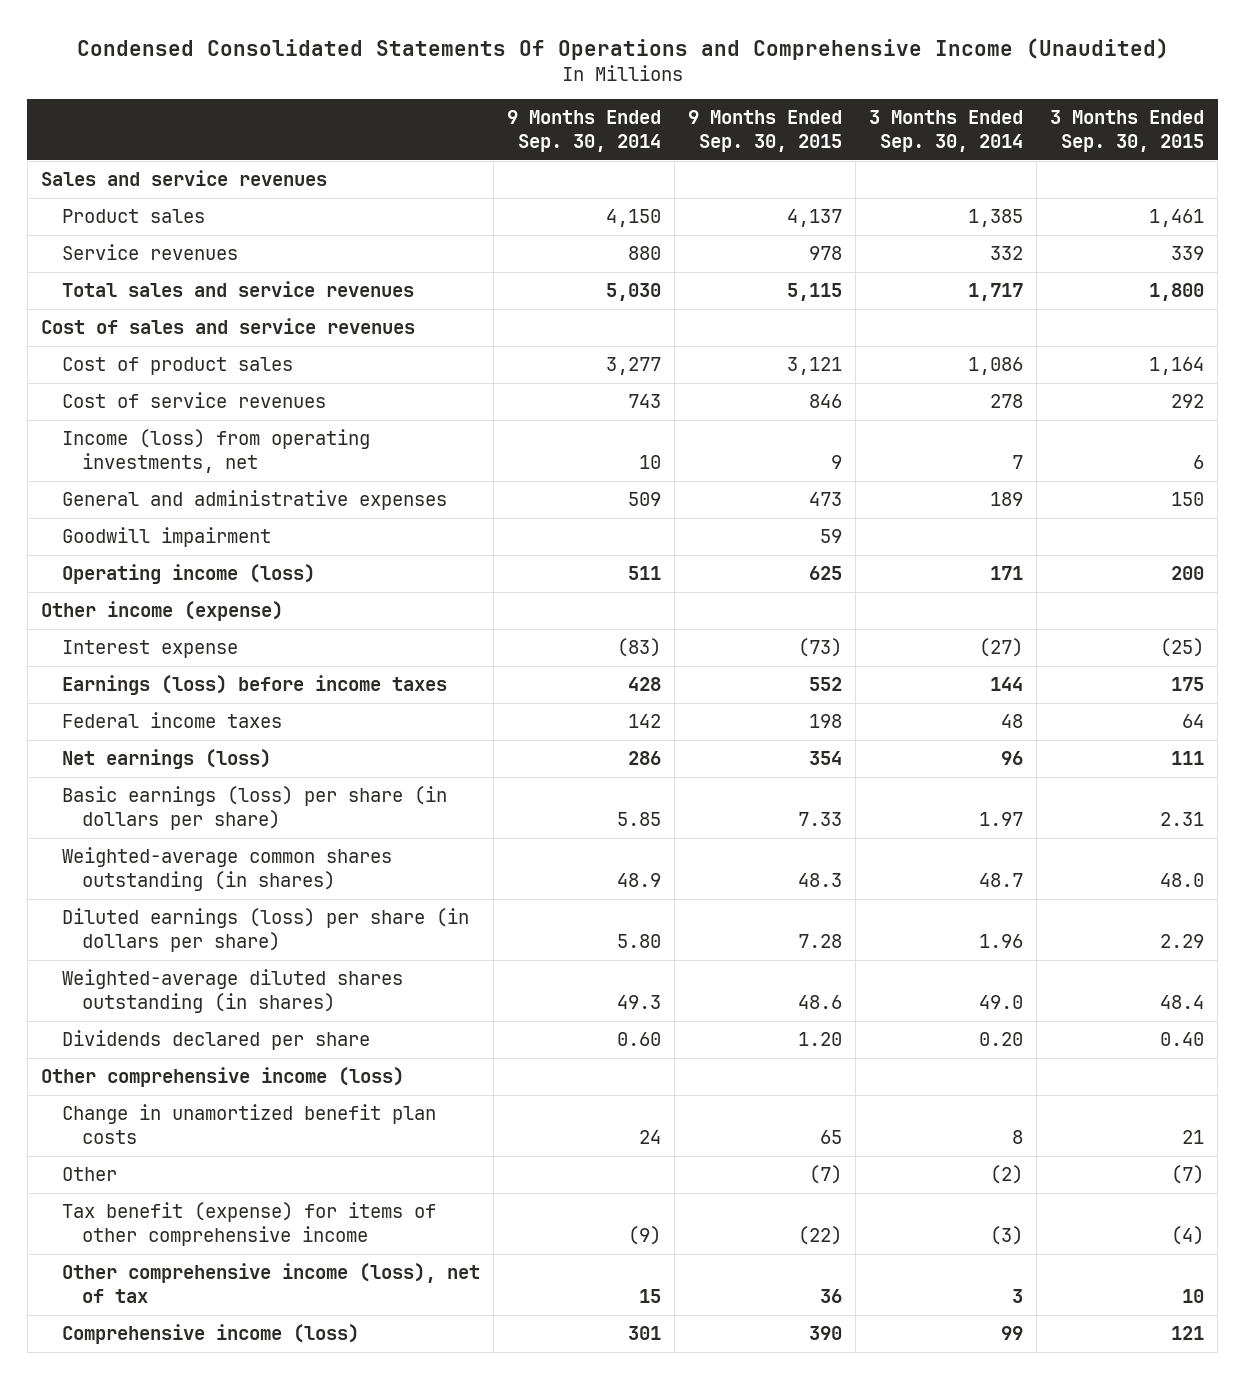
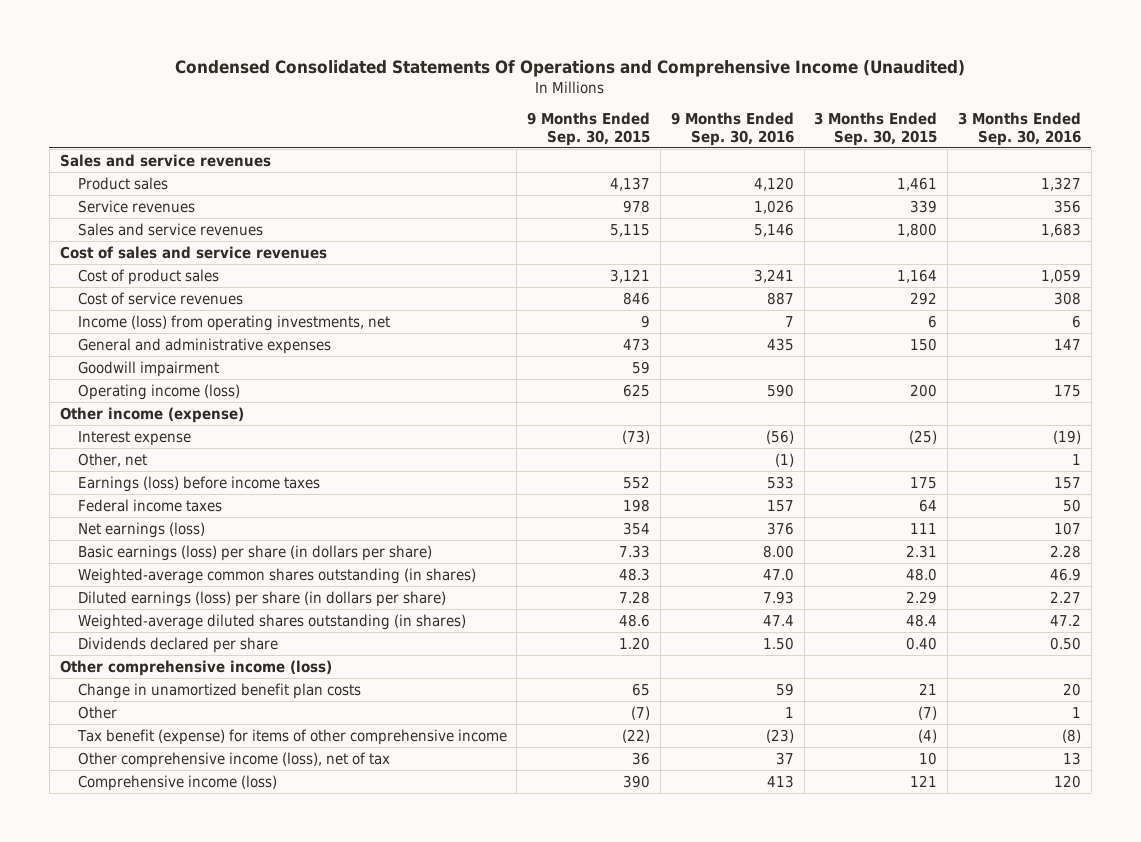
[506,110,661,152] 9 Months Ended Sep. 30, 2014 -> none
[869,110,1024,152] 3 Months Ended Sep. 30, 2014 -> none
none -> [670,112,794,146] 9 Months Ended Sep. 30, 2016
none -> [958,112,1082,146] 3 Months Ended Sep. 30, 2016
[61,281,414,298] Total sales and service revenues -> [77,222,263,236] Sales and service revenues
none -> [77,452,147,467] Other, net

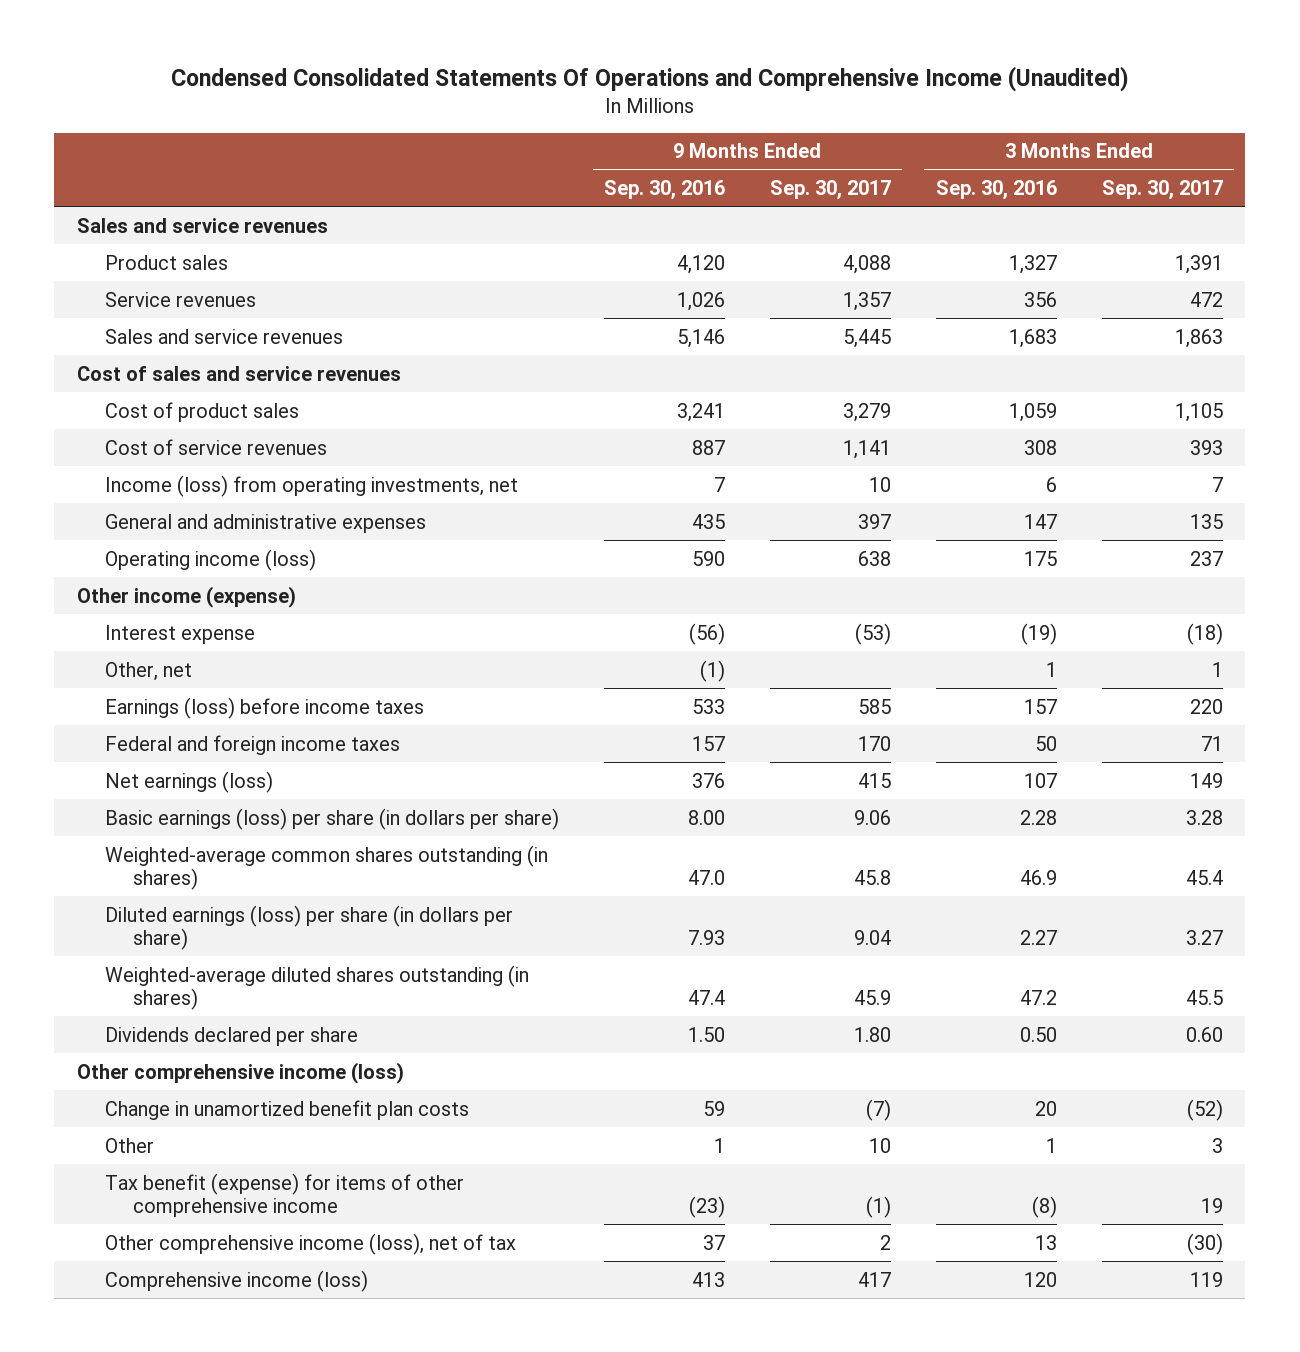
[527,112,651,146] 9 Months Ended Sep. 30, 2015 -> none
[814,112,938,146] 3 Months Ended Sep. 30, 2015 -> none
none -> [769,180,891,201] Sep. 30, 2017
none -> [1101,180,1223,201] Sep. 30, 2017
[77,360,219,377] Goodwill impairment -> none
[77,498,222,512] Federal income taxes -> [104,734,400,755] Federal and foreign income taxes

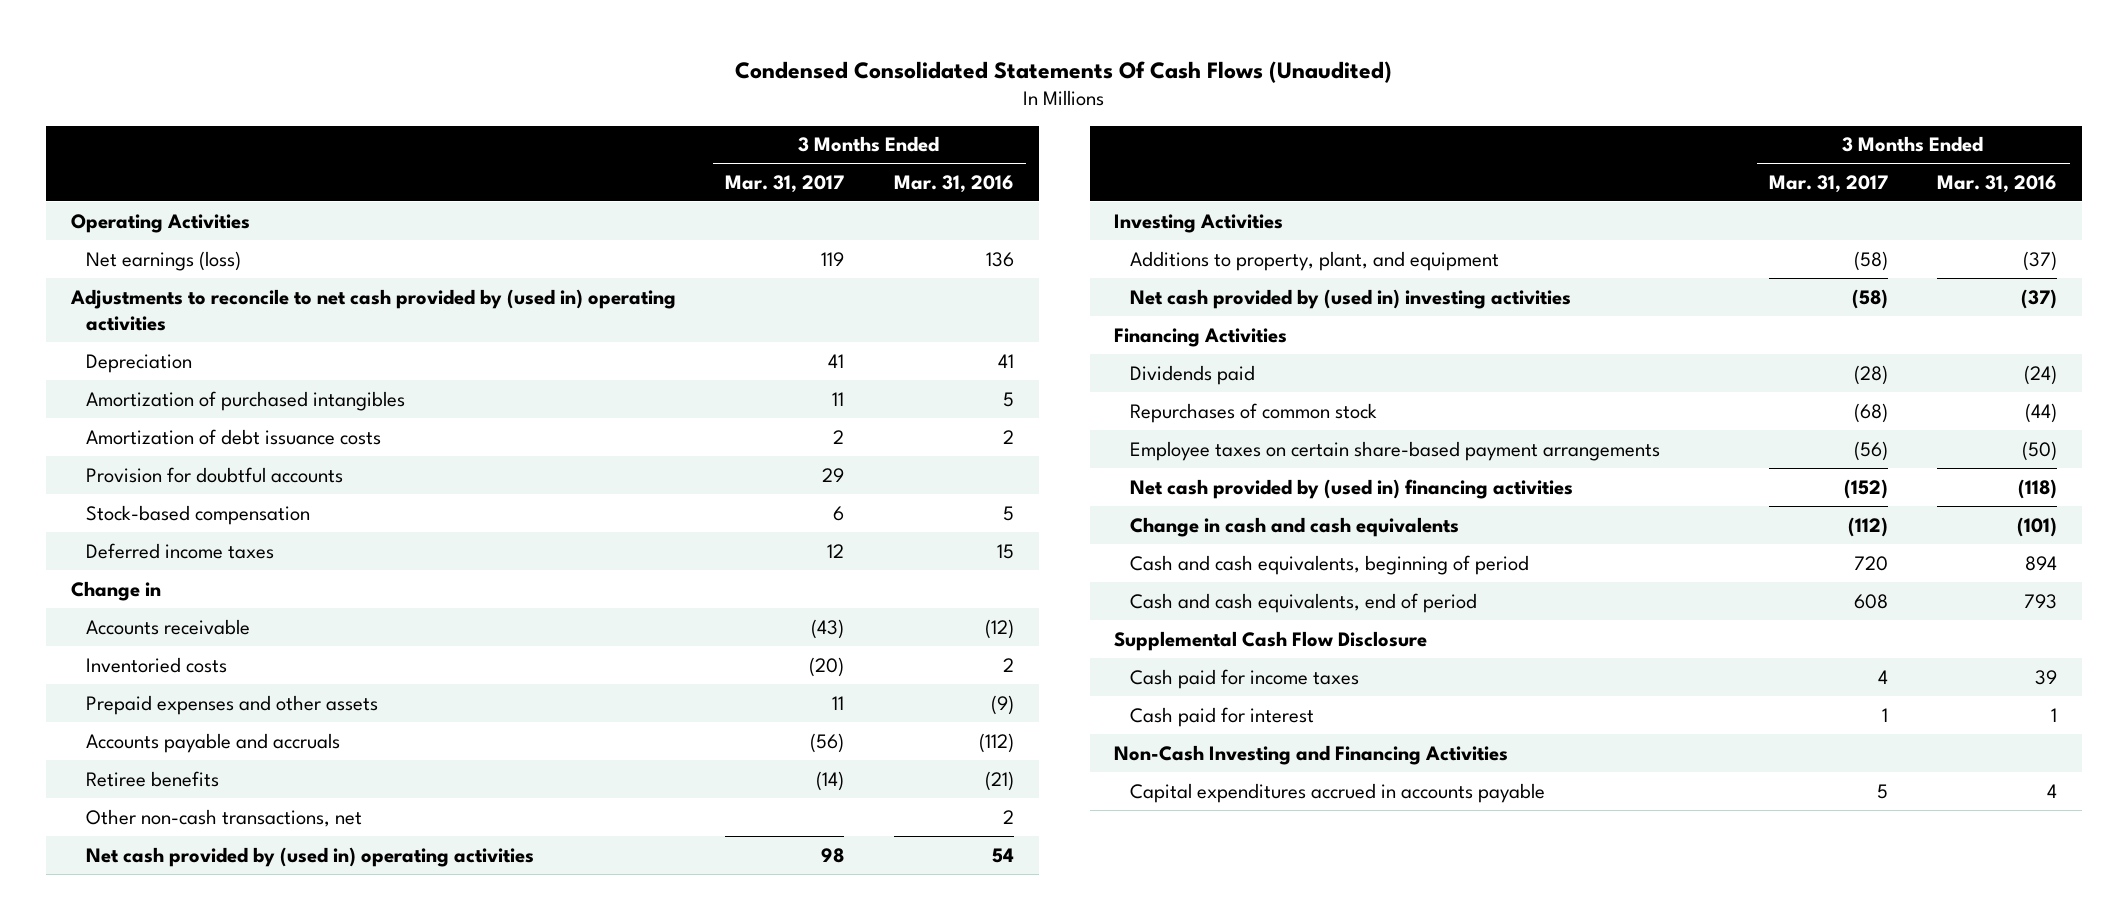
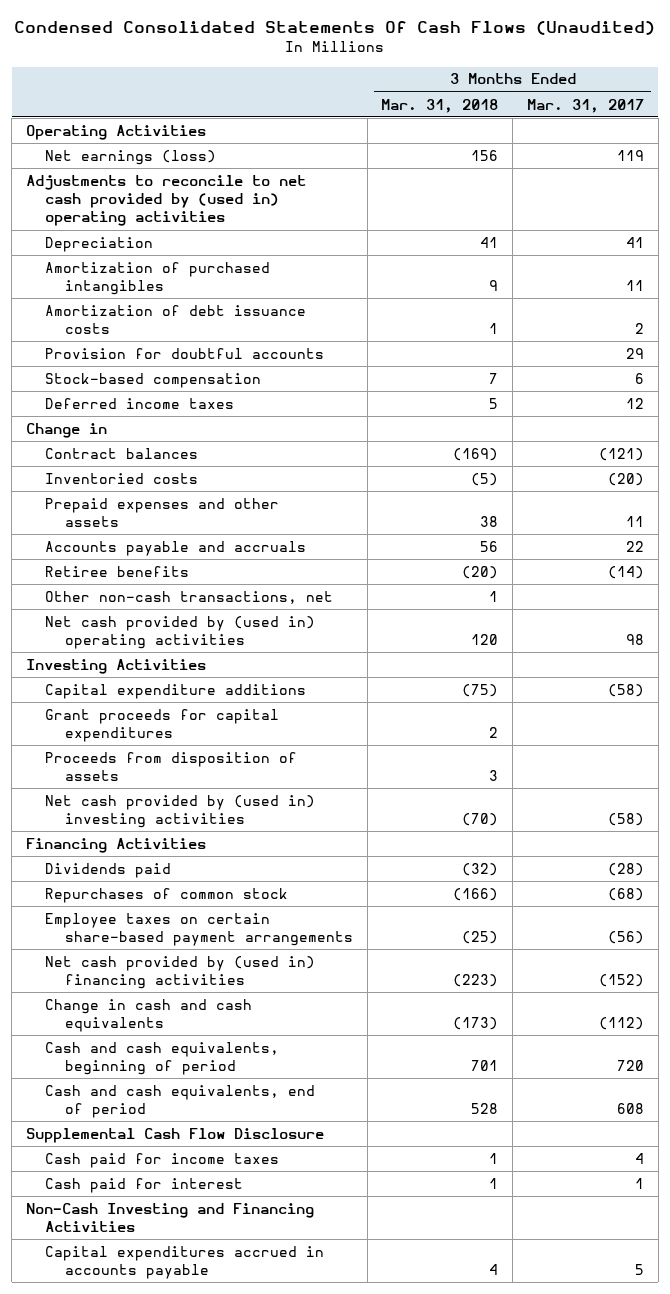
[893,174,1014,193] Mar. 31, 2016 -> none
none -> [381,98,499,113] Mar. 31, 2018
[85,618,250,635] Accounts receivable -> none
none -> [45,447,199,459] Contract balances
[810,732,845,753] (56) -> [625,540,644,552] 22
[1129,250,1499,271] Additions to property, plant, and equipment -> [45,683,307,699] Capital expenditure additions
none -> [45,708,280,743] Grant proceeds for capital expenditures
none -> [45,751,298,782] Proceeds from disposition of assets

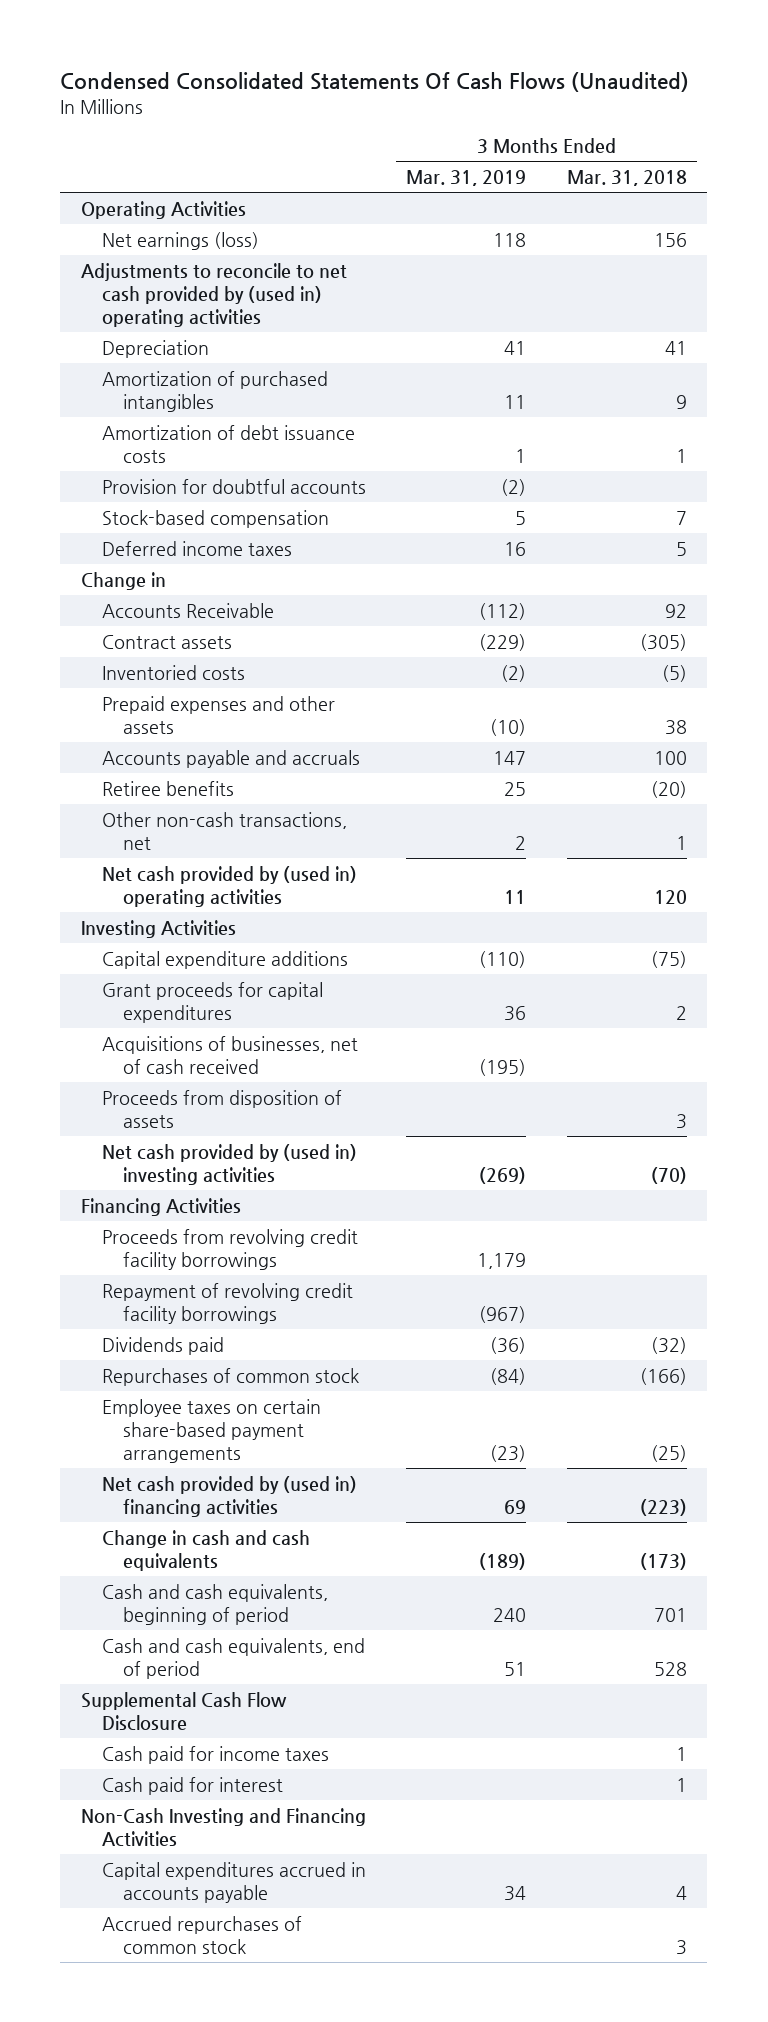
[526,98,644,113] Mar. 31, 2017 -> none
none -> [406,170,527,187] Mar. 31, 2019
[45,447,199,459] Contract balances -> none
none -> [101,602,274,618] Accounts Receivable
none -> [101,634,232,649] Contract assets
[480,540,499,552] 56 -> [654,750,688,765] 100
none -> [101,1035,358,1075] Acquisitions of businesses, net of cash received
none -> [101,1228,358,1271] Proceeds from revolving credit facility borrowings
none -> [101,1282,353,1325] Repayment of revolving credit facility borrowings
none -> [101,1915,302,1955] Accrued repurchases of common stock

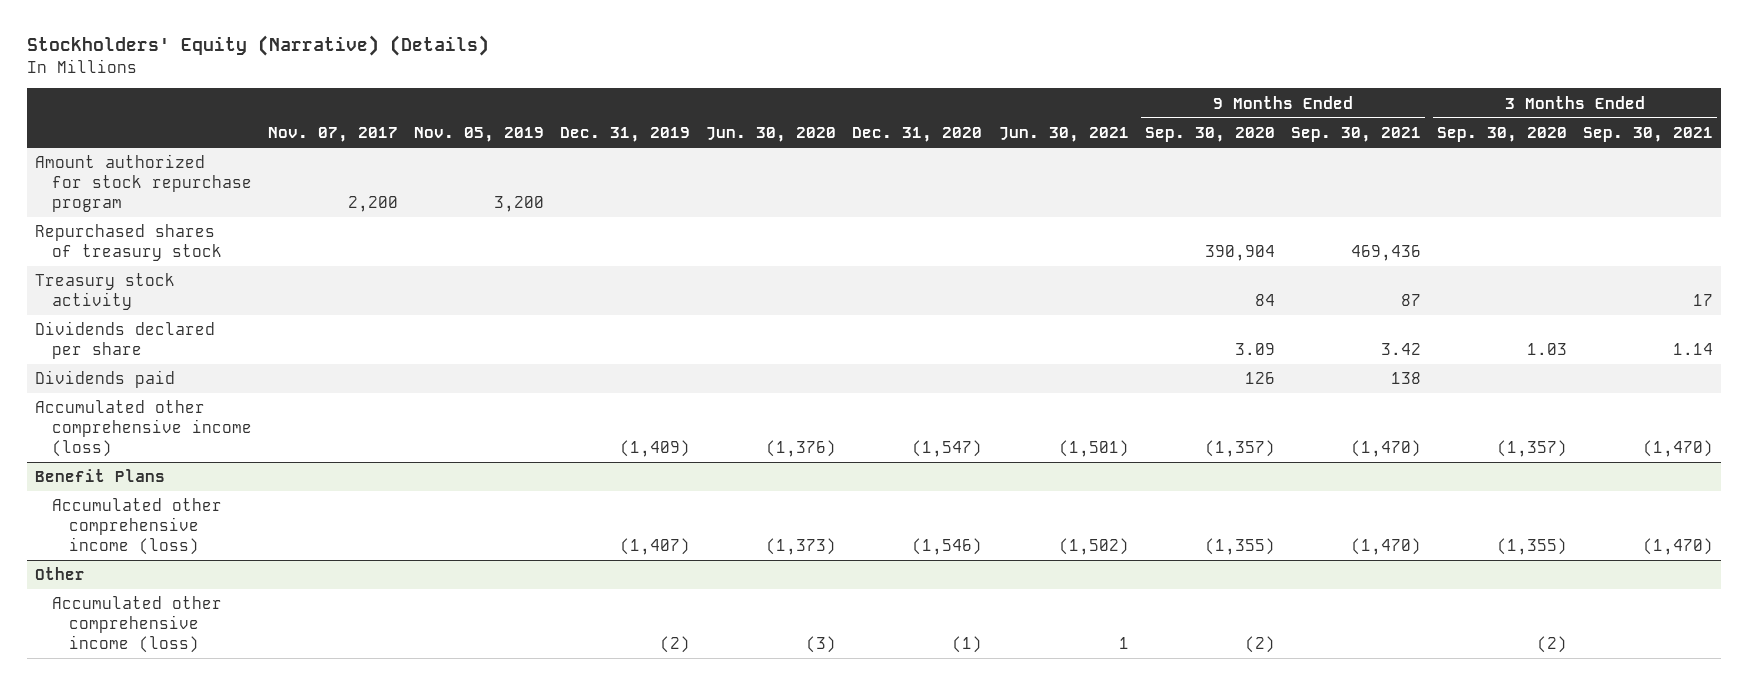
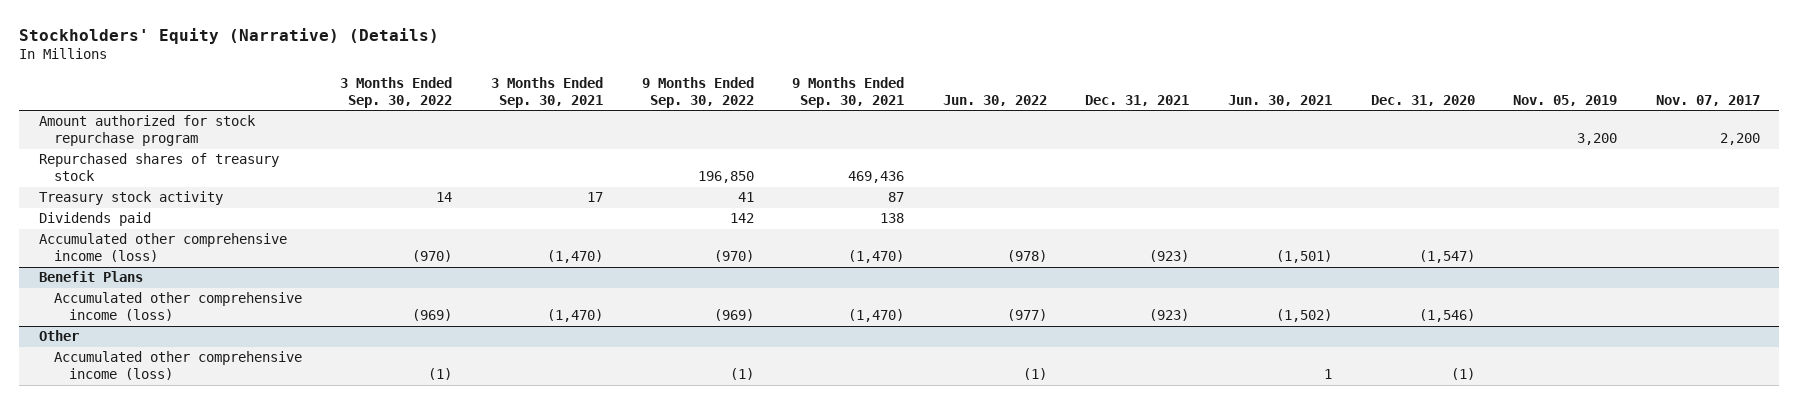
[560,127,691,143] Dec. 31, 2019 -> none
[706,127,837,143] Jun. 30, 2020 -> none
[1144,127,1275,143] Sep. 30, 2020 -> none
[1437,127,1568,143] Sep. 30, 2020 -> none
none -> [340,77,453,109] 3 Months Ended Sep. 30, 2022
none -> [641,77,754,109] 9 Months Ended Sep. 30, 2022
none -> [942,95,1047,107] Jun. 30, 2022
none -> [1085,95,1190,107] Dec. 31, 2021
[34,321,215,359] Dividends declared per share -> none

